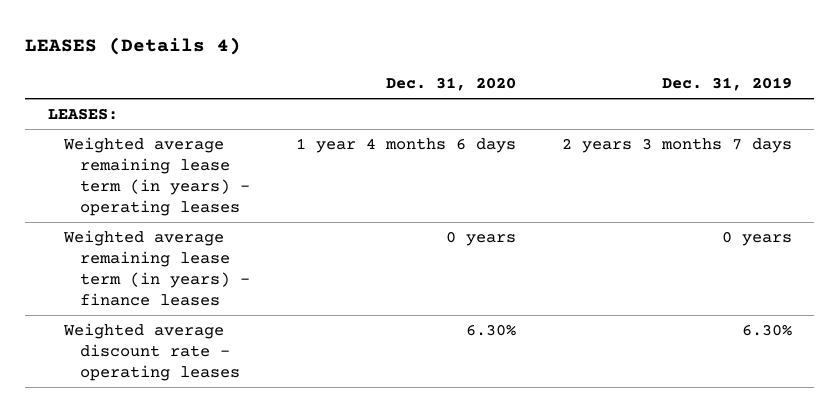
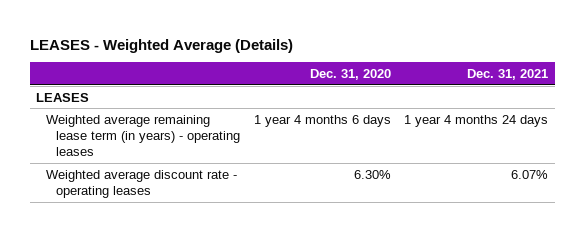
[25,37,242,56] LEASES (Details 4) -> [29,38,293,53] LEASES - Weighted Average (Details)
[661,77,792,92] Dec. 31, 2019 -> none
none -> [467,69,549,81] Dec. 31, 2021
[47,108,118,121] LEASES: -> [36,92,90,102] LEASES
[63,230,251,306] Weighted average remaining lease term (in years) - finance leases -> none

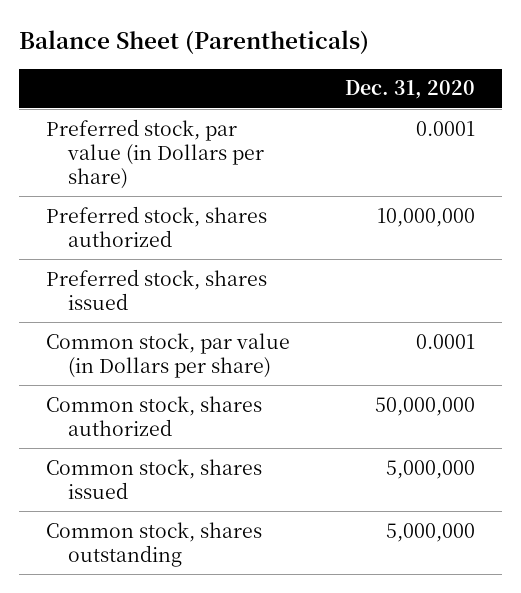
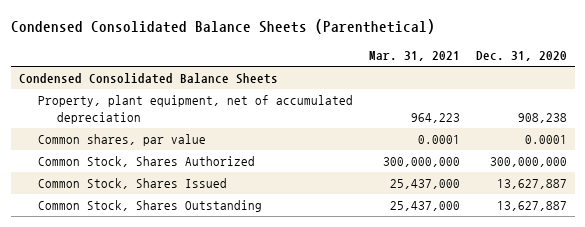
[19,30,370,55] Balance Sheet (Parentheticals) -> [10,18,435,34] Condensed Consolidated Balance Sheets (Parenthetical)
none -> [368,51,460,62] Mar. 31, 2021
[46,118,265,189] Preferred stock, par value (in Dollars per share) -> none
[46,205,268,247] Preferred stock, shares authorized -> none
[46,268,268,310] Preferred stock, shares issued -> none
none -> [18,73,278,85] Condensed Consolidated Balance Sheets
none -> [37,95,353,124] Property, plant equipment, net of accumulated depreciation
[46,332,291,378] Common stock, par value (in Dollars per share) -> [37,134,206,147] Common shares, par value
[46,395,263,436] Common stock, shares authorized -> [37,156,255,168] Common Stock, Shares Authorized
[374,396,475,416] 50,000,000 -> [489,157,567,168] 300,000,000
[46,458,263,499] Common stock, shares issued -> [37,178,227,190] Common Stock, Shares Issued
[385,459,475,479] 5,000,000 -> [496,179,567,190] 13,627,887
[46,521,263,567] Common stock, shares outstanding -> [37,200,262,213] Common Stock, Shares Outstanding
[385,522,475,542] 5,000,000 -> [496,201,567,212] 13,627,887

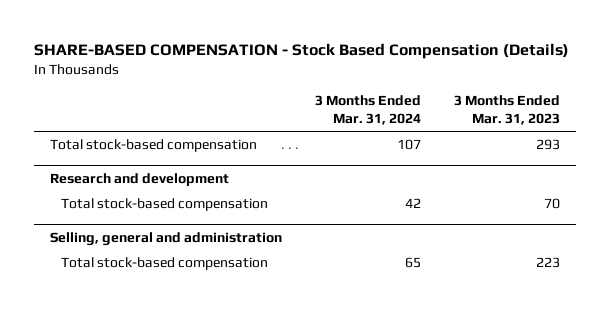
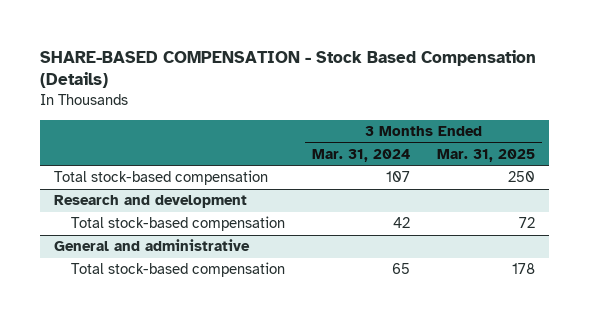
[453,95,560,125] 3 Months Ended Mar. 31, 2023 -> none
none -> [437,148,536,162] Mar. 31, 2025
[50,232,283,247] Selling, general and administration -> [54,239,251,252] General and administrative

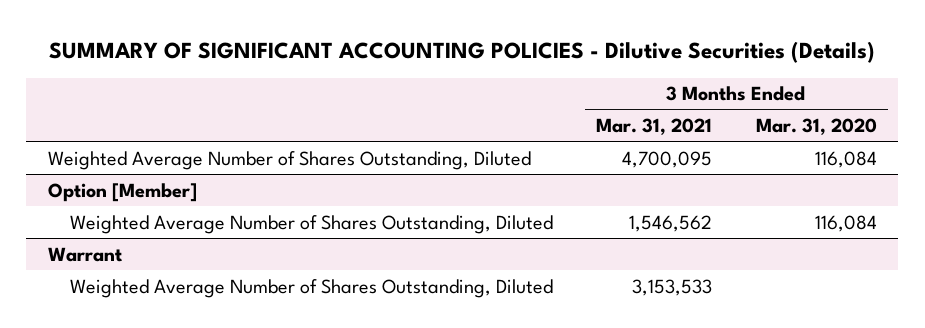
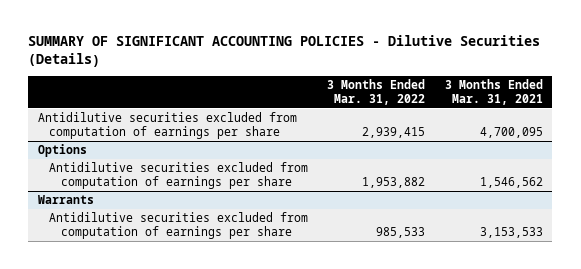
[755,118,877,136] Mar. 31, 2020 -> none
none -> [327,78,426,105] 3 Months Ended Mar. 31, 2022
[47,150,531,170] Weighted Average Number of Shares Outstanding, Diluted -> [37,112,297,140] Antidilutive securities excluded from computation of earnings per share
[47,182,197,202] Option [Member] -> [37,144,87,158] Options
[69,214,553,234] Weighted Average Number of Shares Outstanding, Diluted -> [49,162,309,190] Antidilutive securities excluded from computation of earnings per share
[47,246,122,262] Warrant -> [37,195,94,205] Warrants
[69,278,553,298] Weighted Average Number of Shares Outstanding, Diluted -> [49,212,309,240] Antidilutive securities excluded from computation of earnings per share

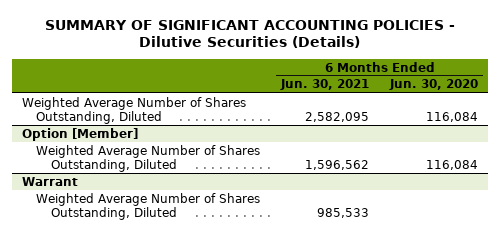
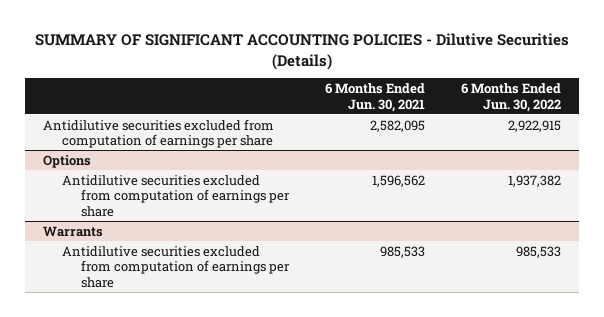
[388,79,478,91] Jun. 30, 2020 -> none
none -> [460,83,561,112] 6 Months Ended Jun. 30, 2022
[21,96,246,124] Weighted Average Number of Shares Outstanding, Diluted -> [43,118,275,149] Antidilutive securities excluded from computation of earnings per share
[21,127,138,141] Option [Member] -> [43,154,92,168] Options
[36,144,261,172] Weighted Average Number of Shares Outstanding, Diluted -> [62,174,290,217] Antidilutive securities excluded from computation of earnings per share
[21,176,78,186] Warrant -> [43,225,104,237] Warrants
[36,192,261,220] Weighted Average Number of Shares Outstanding, Diluted -> [62,245,290,288] Antidilutive securities excluded from computation of earnings per share

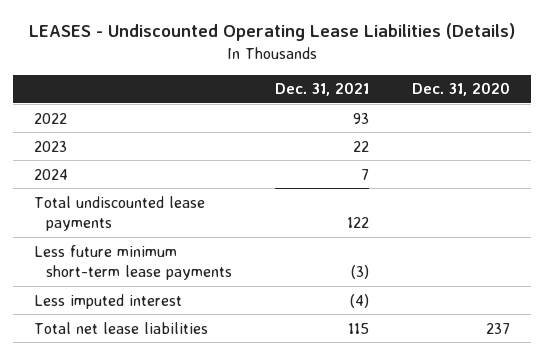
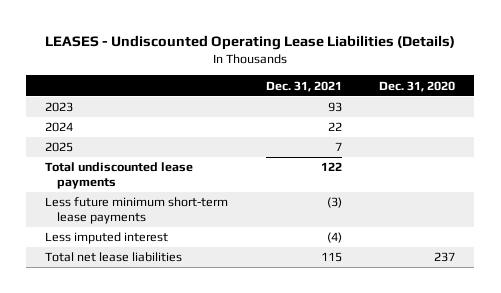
[34,112,68,124] 2022 -> [45,102,74,113] 2023
[34,140,68,152] 2023 -> [45,122,74,133] 2024
[34,168,69,180] 2024 -> [45,142,74,153] 2025

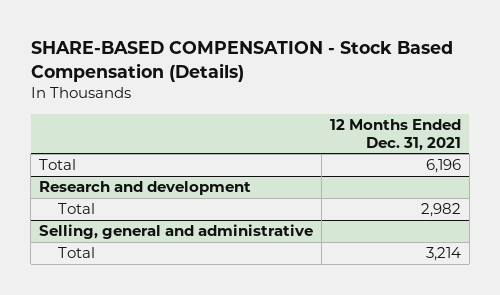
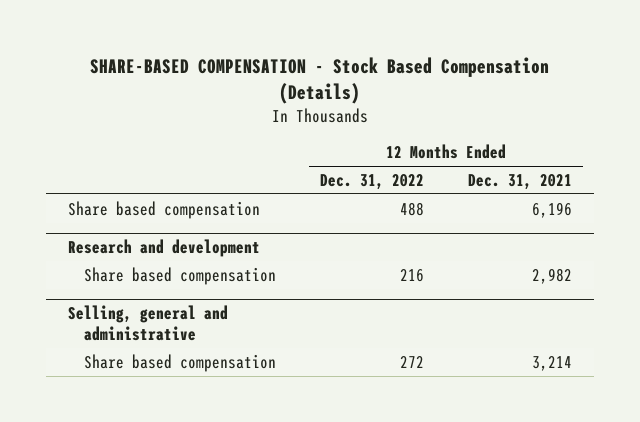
none -> [319,173,424,190] Dec. 31, 2022
[39,159,77,171] Total -> [68,200,261,219] Share based compensation
[58,203,96,215] Total -> [83,266,276,285] Share based compensation
[58,247,96,259] Total -> [83,353,276,372] Share based compensation

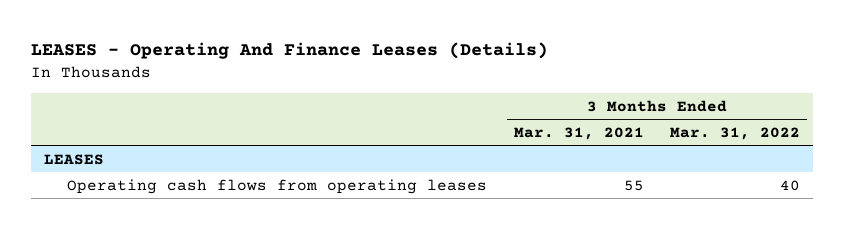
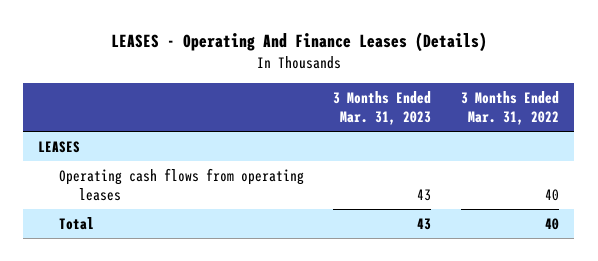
[513,126,644,140] Mar. 31, 2021 -> none
none -> [333,90,432,126] 3 Months Ended Mar. 31, 2023
none -> [58,216,94,230] Total

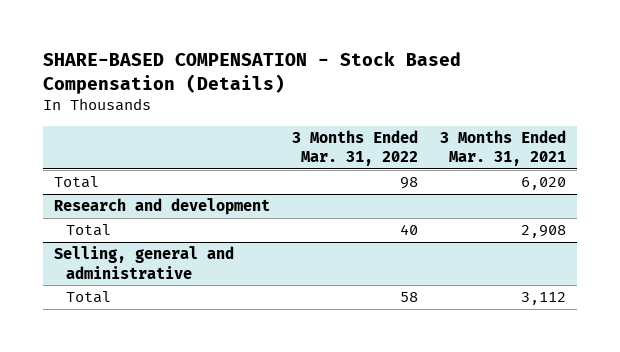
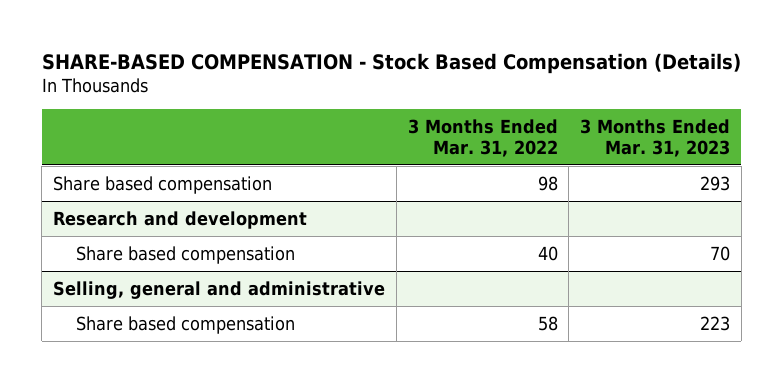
[440,129,567,167] 3 Months Ended Mar. 31, 2021 -> none
none -> [580,119,731,157] 3 Months Ended Mar. 31, 2023
[53,176,99,189] Total -> [52,175,272,194] Share based compensation
[66,224,112,237] Total -> [75,245,295,264] Share based compensation
[66,291,112,304] Total -> [75,315,295,334] Share based compensation

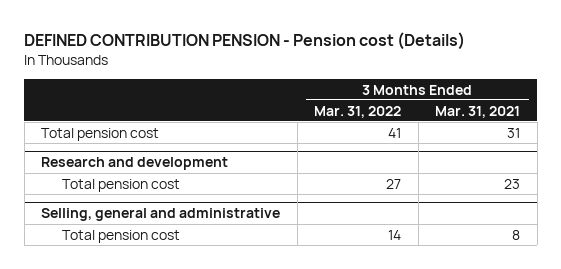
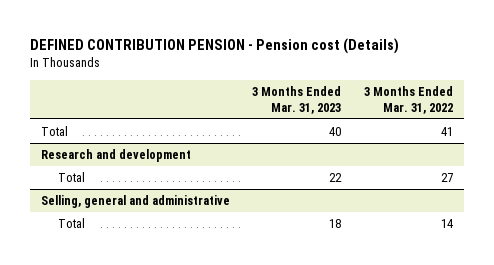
[435,105,521,118] Mar. 31, 2021 -> none
none -> [252,85,342,115] 3 Months Ended Mar. 31, 2023
[41,127,160,141] Total pension cost -> [41,125,69,136] Total
[62,178,181,192] Total pension cost -> [58,171,86,182] Total
[62,229,181,243] Total pension cost -> [58,217,86,228] Total

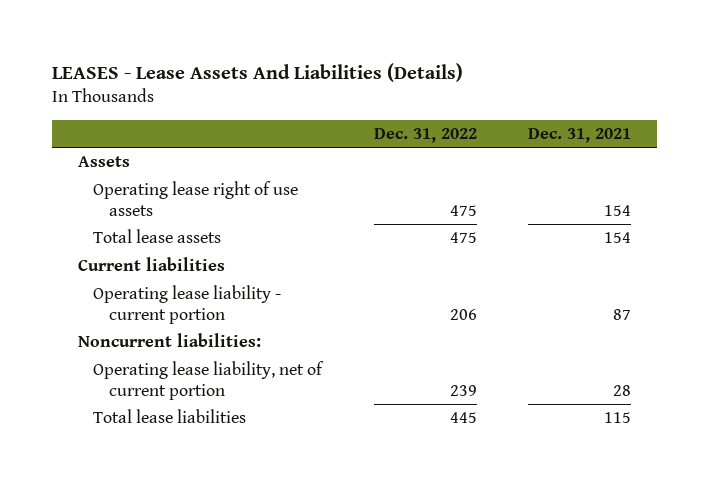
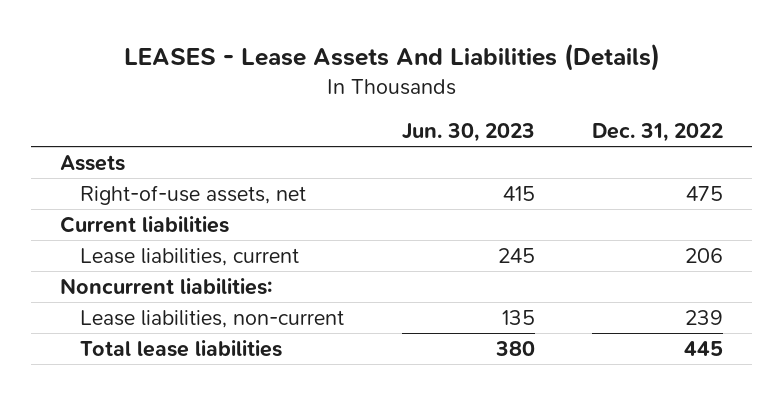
[528,127,632,143] Dec. 31, 2021 -> none
none -> [401,123,535,143] Jun. 30, 2023
[93,229,222,244] Total lease assets -> none
[93,181,299,216] Operating lease right of use assets -> [79,184,306,205] Right-of-use assets, net
[93,285,282,324] Operating lease liability - current portion -> [79,247,299,266] Lease liabilities, current
[93,361,325,400] Operating lease liability, net of current portion -> [79,309,344,328] Lease liabilities, non-current

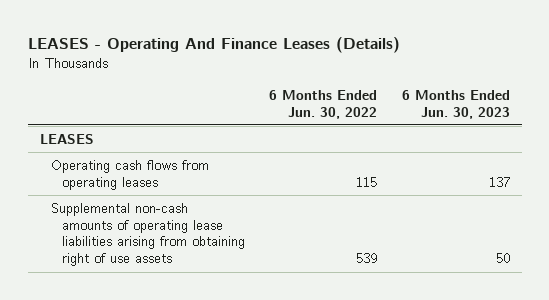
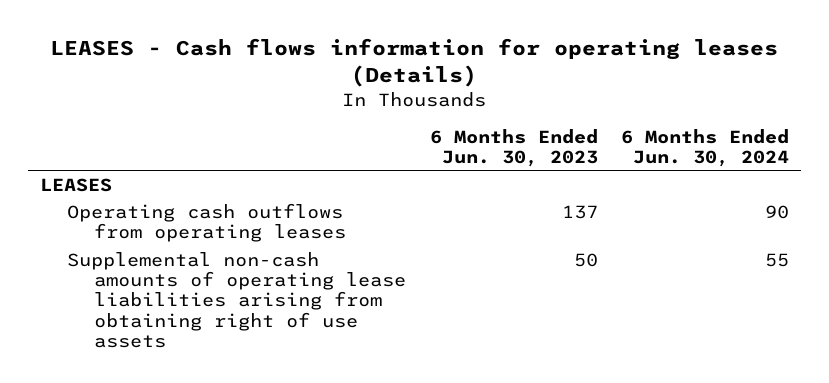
[27,37,400,54] LEASES - Operating And Finance Leases (Details) -> [50,37,779,87] LEASES - Cash flows information for operating leases (Details)
[269,89,378,119] 6 Months Ended Jun. 30, 2022 -> none
none -> [621,128,790,168] 6 Months Ended Jun. 30, 2024
[50,159,209,190] Operating cash flows from operating leases -> [66,202,346,243] Operating cash outflows from operating leases

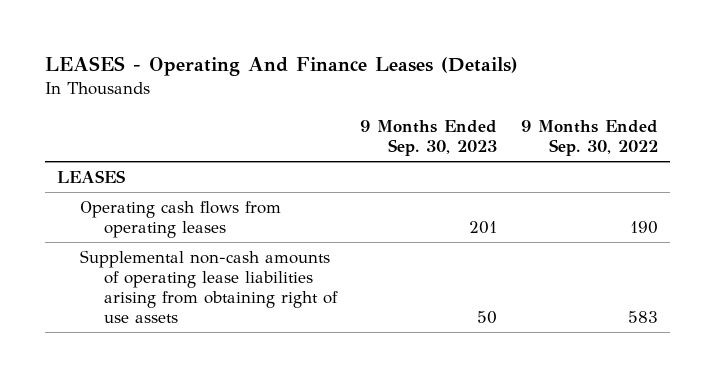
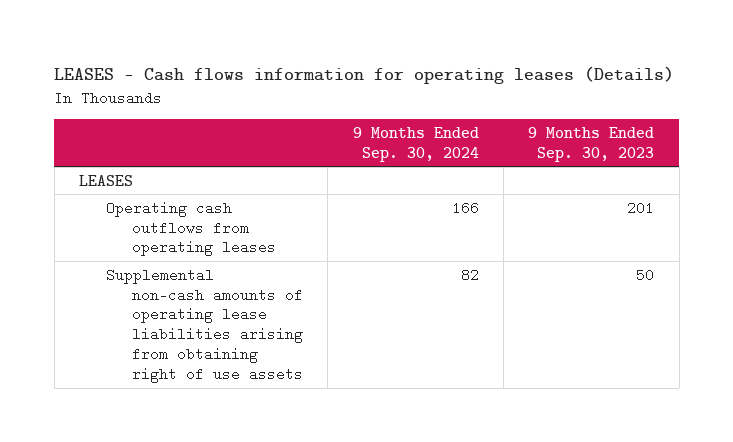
[44,56,518,77] LEASES - Operating And Finance Leases (Details) -> [54,66,675,85] LEASES - Cash flows information for operating leases (Details)
[520,120,658,157] 9 Months Ended Sep. 30, 2022 -> none
none -> [352,127,479,162] 9 Months Ended Sep. 30, 2024
[80,200,282,238] Operating cash flows from operating leases -> [105,200,277,257] Operating cash outflows from operating leases

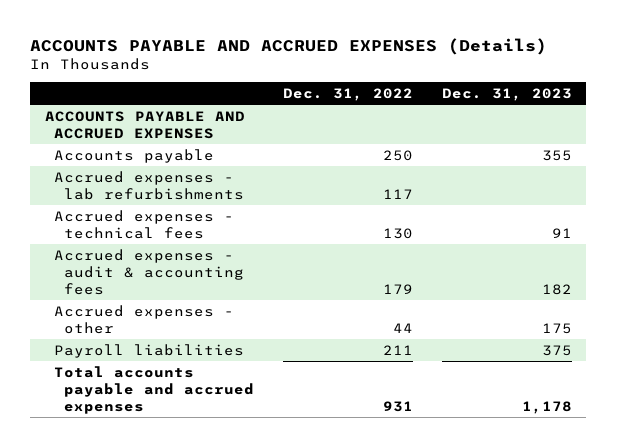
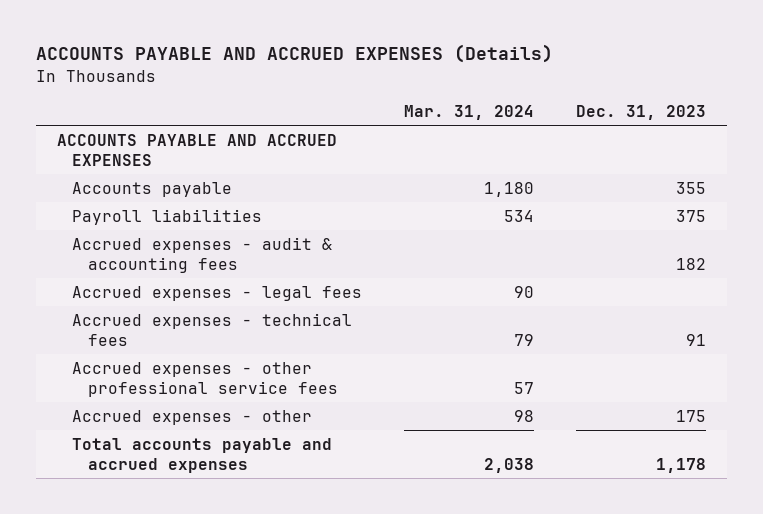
[283,87,414,101] Dec. 31, 2022 -> none
none -> [404,105,535,121] Mar. 31, 2024
[54,170,245,200] Accrued expenses - lab refurbishments -> none
[54,343,245,358] Payroll liabilities -> [72,208,263,225] Payroll liabilities
none -> [72,285,363,301] Accrued expenses - legal fees
[54,209,235,239] Accrued expenses - technical fees -> [72,312,353,347] Accrued expenses - technical fees
none -> [72,361,338,398] Accrued expenses - other professional service fees

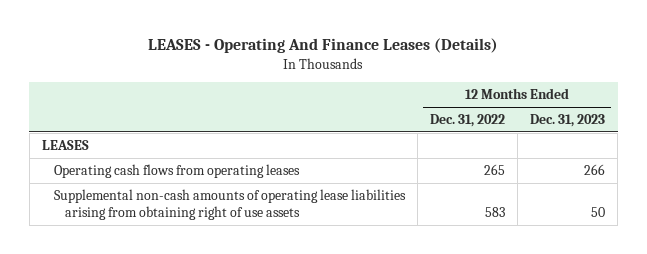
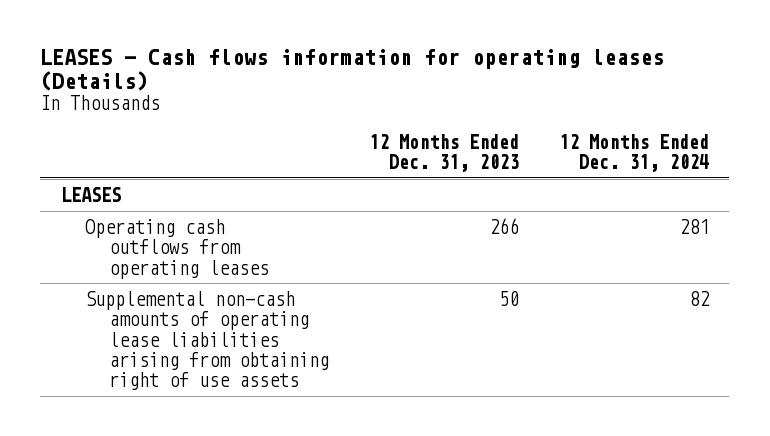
[148,38,499,54] LEASES - Operating And Finance Leases (Details) -> [40,48,665,92] LEASES - Cash flows information for operating leases (Details)
[429,113,505,127] Dec. 31, 2022 -> none
none -> [558,134,709,173] 12 Months Ended Dec. 31, 2024
[53,163,300,178] Operating cash flows from operating leases -> [84,219,269,279] Operating cash outflows from operating leases

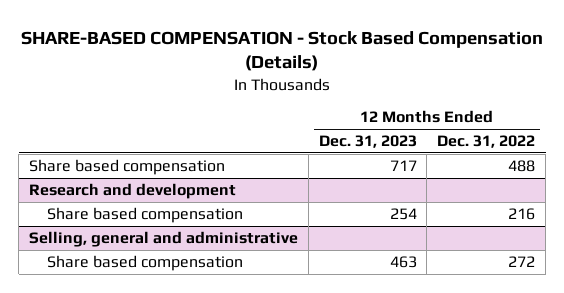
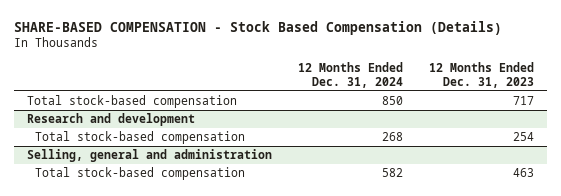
[437,135,536,149] Dec. 31, 2022 -> none
none -> [298,61,404,88] 12 Months Ended Dec. 31, 2024
[29,159,226,176] Share based compensation -> [27,94,238,108] Total stock-based compensation
[47,207,244,224] Share based compensation -> [35,130,246,144] Total stock-based compensation
[29,231,299,248] Selling, general and administrative -> [27,148,273,162] Selling, general and administration
[47,255,244,272] Share based compensation -> [35,166,246,180] Total stock-based compensation

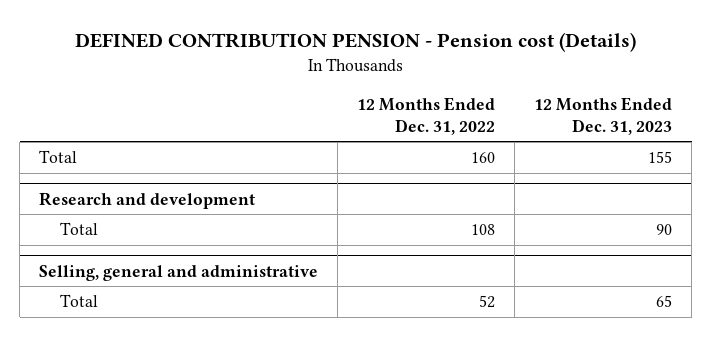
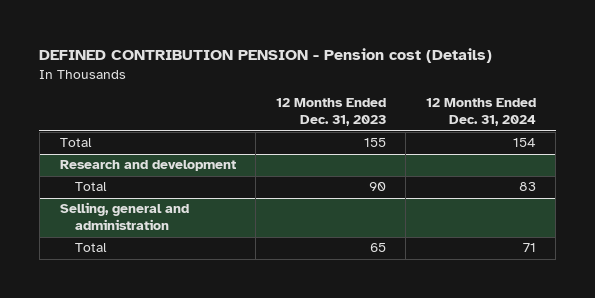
[357,97,496,135] 12 Months Ended Dec. 31, 2022 -> none
none -> [425,98,536,127] 12 Months Ended Dec. 31, 2024
[39,264,319,281] Selling, general and administrative -> [59,202,189,231] Selling, general and administration

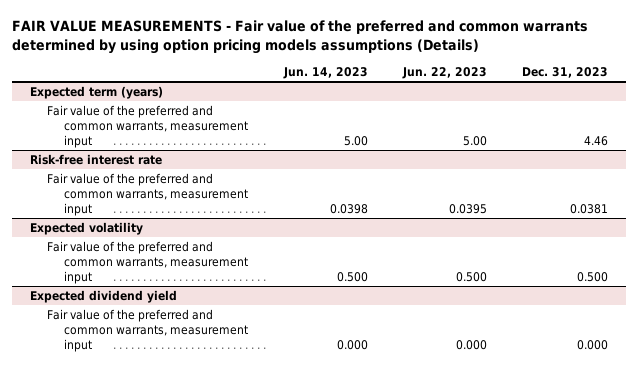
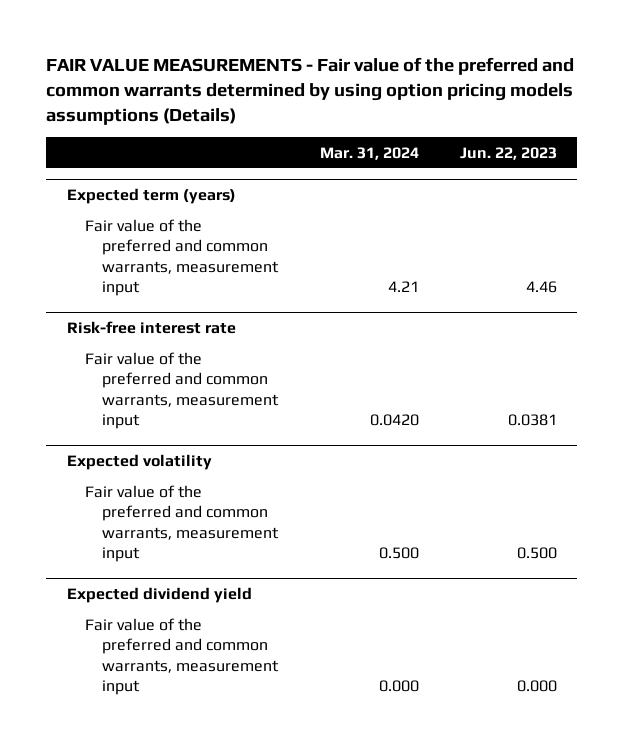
[282,67,368,80] Jun. 14, 2023 -> none
[522,67,609,79] Dec. 31, 2023 -> none
none -> [319,146,419,160] Mar. 31, 2024
[463,135,488,146] 5.00 -> [525,281,557,294] 4.46
[449,203,488,214] 0.0395 -> [507,414,557,427] 0.0381

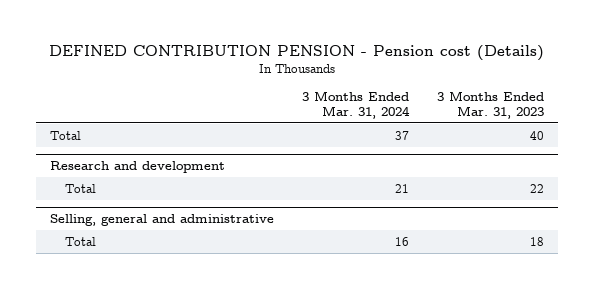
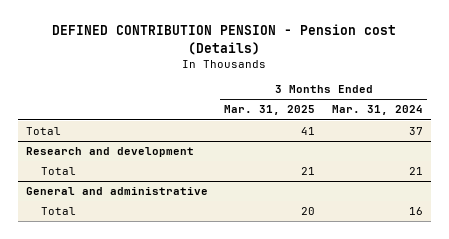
[436,90,544,119] 3 Months Ended Mar. 31, 2023 -> none
none -> [224,105,316,116] Mar. 31, 2025
[50,214,275,227] Selling, general and administrative -> [26,187,209,196] General and administrative

